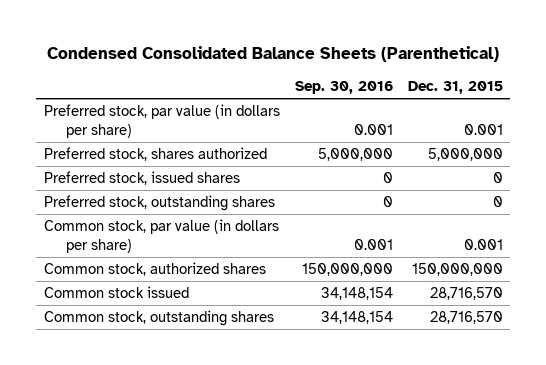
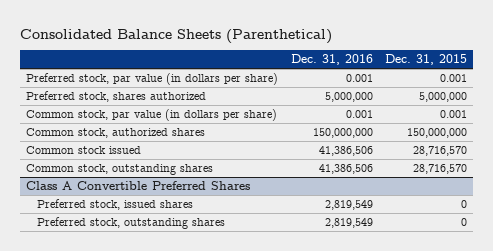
[47,46,500,63] Condensed Consolidated Balance Sheets (Parenthetical) -> [20,28,333,44] Consolidated Balance Sheets (Parenthetical)
[294,81,393,95] Sep. 30, 2016 -> none
none -> [290,54,373,66] Dec. 31, 2016
[43,171,240,186] Preferred stock, issued shares -> none
[43,195,275,212] Preferred stock, outstanding shares -> none
none -> [26,181,251,191] Class A Convertible Preferred Shares
none -> [37,199,194,211] Preferred stock, issued shares
none -> [37,217,226,230] Preferred stock, outstanding shares

